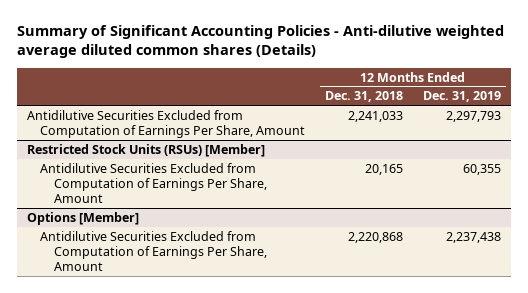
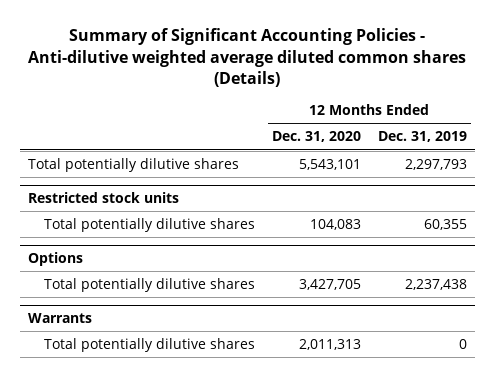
[325,91,404,103] Dec. 31, 2018 -> none
none -> [271,131,361,143] Dec. 31, 2020
[26,109,306,138] Antidilutive Securities Excluded from Computation of Earnings Per Share, Amount -> [28,157,240,172] Total potentially dilutive shares
[26,143,265,157] Restricted Stock Units (RSUs) [Member] -> [28,192,180,204] Restricted stock units
[40,162,267,203] Antidilutive Securities Excluded from Computation of Earnings Per Share, Amount -> [44,217,256,232] Total potentially dilutive shares
[26,211,139,225] Options [Member] -> [28,252,84,267] Options
[40,230,267,271] Antidilutive Securities Excluded from Computation of Earnings Per Share, Amount -> [44,277,256,292] Total potentially dilutive shares
none -> [28,313,93,324] Warrants
none -> [44,337,256,352] Total potentially dilutive shares

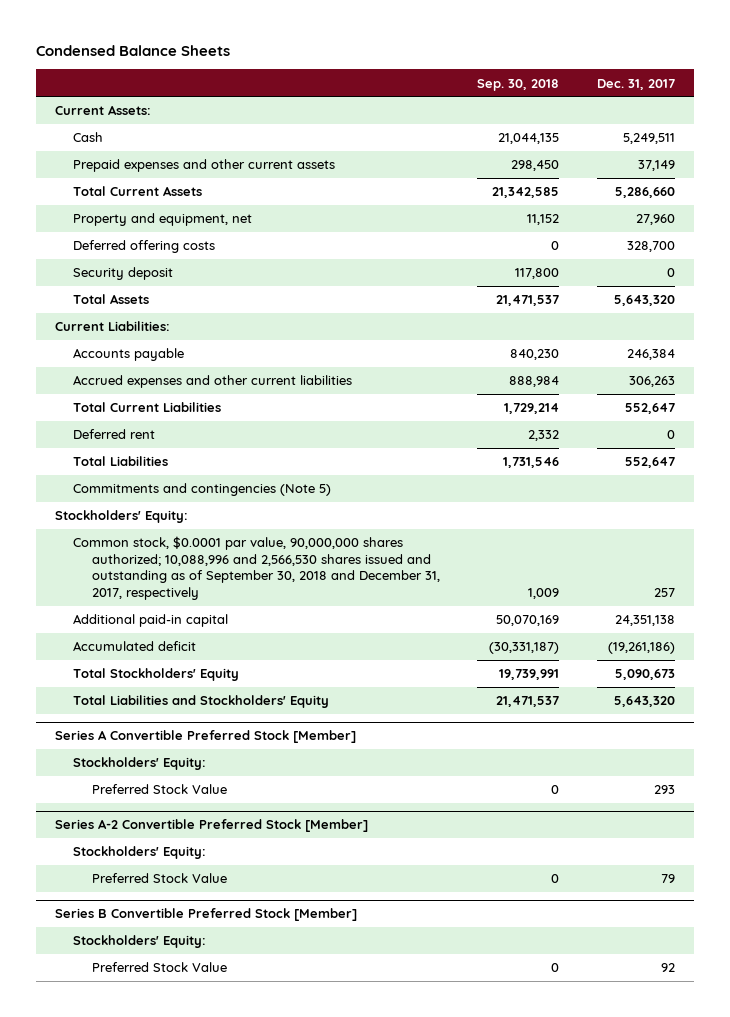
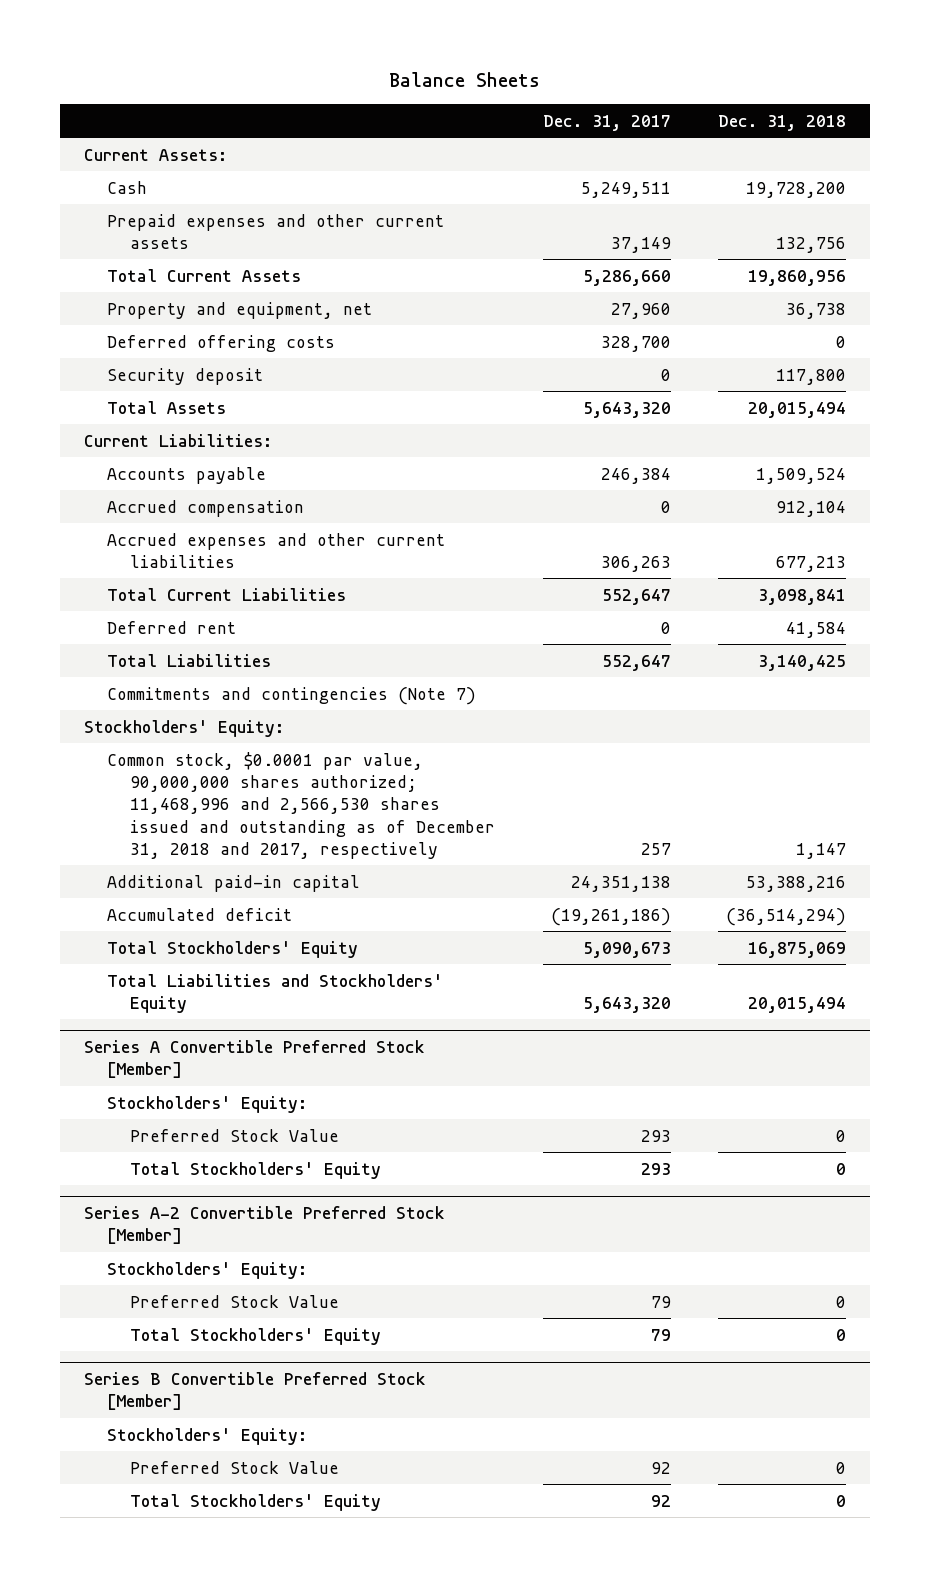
[35,45,230,57] Condensed Balance Sheets -> [389,71,541,87] Balance Sheets
[477,78,560,91] Sep. 30, 2018 -> none
none -> [718,114,847,131] Dec. 31, 2018
none -> [106,499,304,517] Accrued compensation
[73,483,332,497] Commitments and contingencies (Note 5) -> [106,686,476,705] Commitments and contingencies (Note 7)
[73,536,440,601] Common stock, $0.0001 par value, 90,000,000 shares authorized; 10,088,996 and 2,566,530 shares issued and outstanding as of September 30, 2018 and December 31, 2017, respectively -> [106,751,495,859] Common stock, $0.0001 par value, 90,000,000 shares authorized; 11,468,996 and 2,566,530 shares issued and outstanding as of December 31, 2018 and 2017, respectively
none -> [129,1161,381,1179] Total Stockholders' Equity
none -> [129,1327,381,1345] Total Stockholders' Equity
none -> [129,1493,381,1511] Total Stockholders' Equity

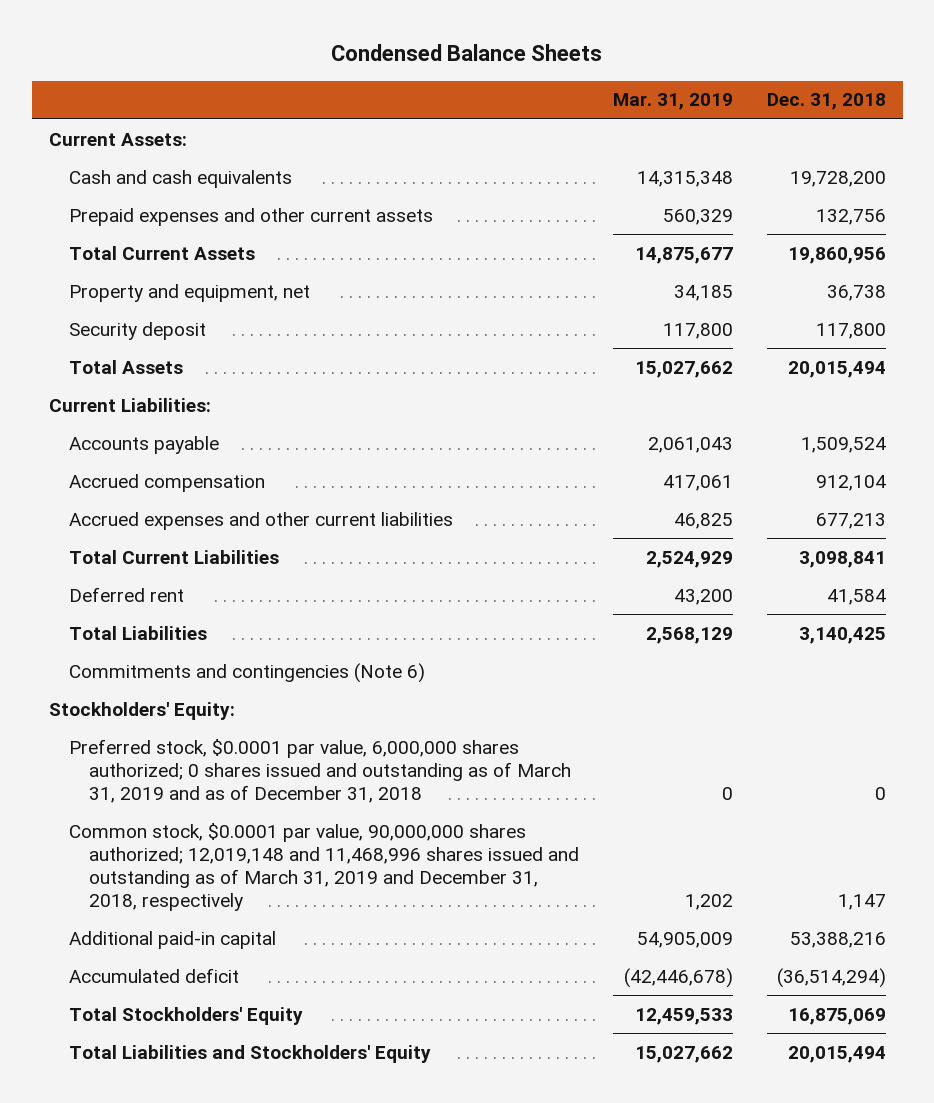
[389,71,541,87] Balance Sheets -> [331,44,603,62] Condensed Balance Sheets
[542,114,671,131] Dec. 31, 2017 -> none
none -> [613,93,734,111] Mar. 31, 2019
[106,180,147,194] Cash -> [68,169,292,188] Cash and cash equivalents
[106,334,335,352] Deferred offering costs -> none
[106,686,476,705] Commitments and contingencies (Note 7) -> [68,662,425,683] Commitments and contingencies (Note 6)
none -> [68,738,572,803] Preferred stock, $0.0001 par value, 6,000,000 shares authorized; 0 shares issued and outstanding as of March 31, 2019 and as of December 31, 2018
[106,751,495,859] Common stock, $0.0001 par value, 90,000,000 shares authorized; 11,468,996 and 2,566,530 shares issued and outstanding as of December 31, 2018 and 2017, respectively -> [68,822,580,911] Common stock, $0.0001 par value, 90,000,000 shares authorized; 12,019,148 and 11,468,996 shares issued and outstanding as of March 31, 2019 and December 31, 2018, respectively
[83,1039,425,1079] Series A Convertible Preferred Stock [Member] -> none
[106,1095,307,1113] Stockholders' Equity: -> none
[129,1128,339,1142] Preferred Stock Value -> none
[129,1161,381,1179] Total Stockholders' Equity -> none
[83,1205,445,1245] Series A-2 Convertible Preferred Stock [Member] -> none
[106,1261,307,1279] Stockholders' Equity: -> none
[129,1294,339,1308] Preferred Stock Value -> none
[129,1327,381,1345] Total Stockholders' Equity -> none
[83,1371,426,1411] Series B Convertible Preferred Stock [Member] -> none
[106,1427,307,1445] Stockholders' Equity: -> none
[129,1460,339,1474] Preferred Stock Value -> none
[129,1493,381,1511] Total Stockholders' Equity -> none

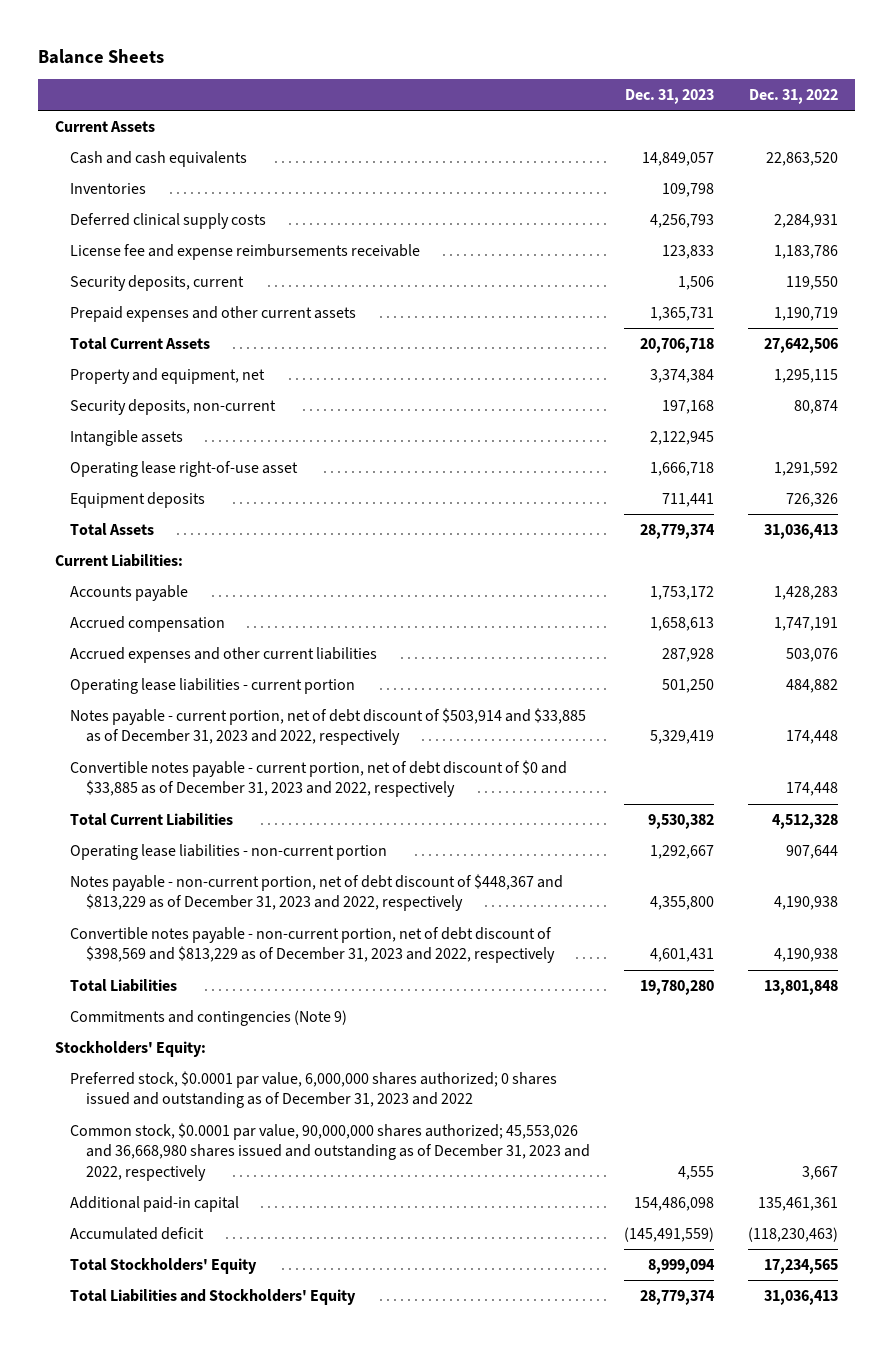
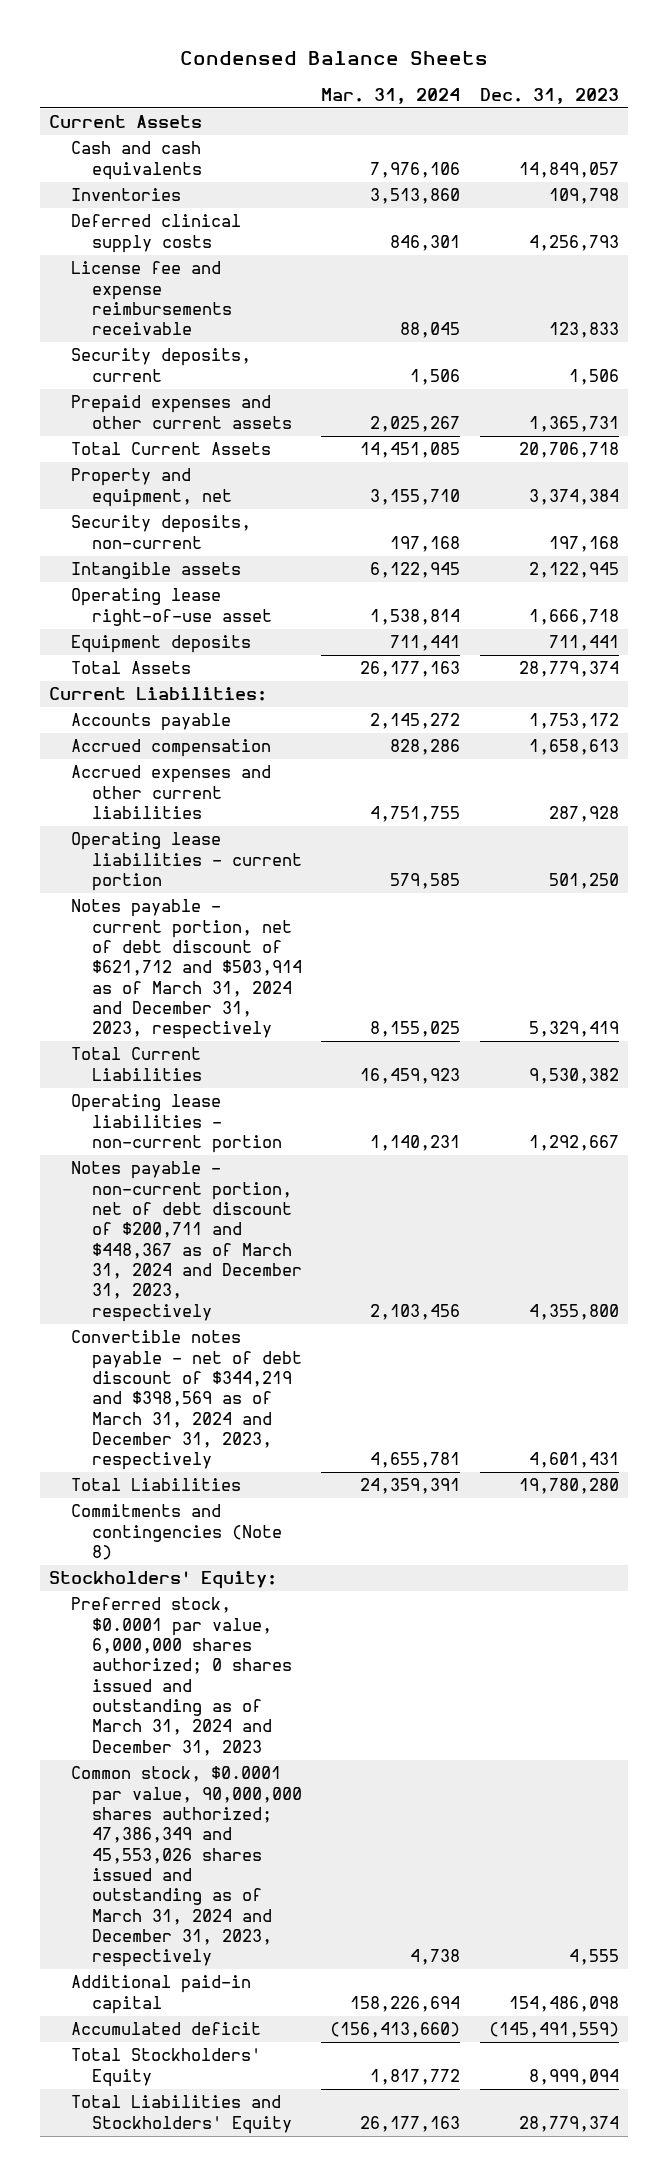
[37,48,164,64] Balance Sheets -> [179,50,488,65] Condensed Balance Sheets
[749,88,839,104] Dec. 31, 2022 -> none
none -> [321,87,461,104] Mar. 31, 2024
[70,759,568,798] Convertible notes payable - current portion, net of debt discount of $0 and $33,885 as of December 31, 2023 and 2022, respectively -> none
[70,707,587,746] Notes payable - current portion, net of debt discount of $503,914 and $33,885 as of December 31, 2023 and 2022, respectively -> [70,899,303,1040] Notes payable - current portion, net of debt discount of $621,712 and $503,914 as of March 31, 2024 and December 31, 2023, respectively
[70,873,564,912] Notes payable - non-current portion, net of debt discount of $448,367 and $813,229 as of December 31, 2023 and 2022, respectively -> [70,1161,303,1322] Notes payable - non-current portion, net of debt discount of $200,711 and $448,367 as of March 31, 2024 and December 31, 2023, respectively
[70,926,556,964] Convertible notes payable - non-current portion, net of debt discount of $398,569 and $813,229 as of December 31, 2023 and 2022, respectively -> [70,1330,303,1471] Convertible notes payable - net of debt discount of $344,219 and $398,569 as of March 31, 2024 and December 31, 2023, respectively
[70,1009,348,1026] Commitments and contingencies (Note 9) -> [70,1504,283,1561] Commitments and contingencies (Note 8)
[70,1070,558,1109] Preferred stock, $0.0001 par value, 6,000,000 shares authorized; 0 shares issued and outstanding as of December 31, 2023 and 2022 -> [70,1597,293,1756] Preferred stock, $0.0001 par value, 6,000,000 shares authorized; 0 shares issued and outstanding as of March 31, 2024 and December 31, 2023
[70,1122,591,1181] Common stock, $0.0001 par value, 90,000,000 shares authorized; 45,553,026 and 36,668,980 shares issued and outstanding as of December 31, 2023 and 2022, respectively -> [70,1766,303,1968] Common stock, $0.0001 par value, 90,000,000 shares authorized; 47,386,349 and 45,553,026 shares issued and outstanding as of March 31, 2024 and December 31, 2023, respectively

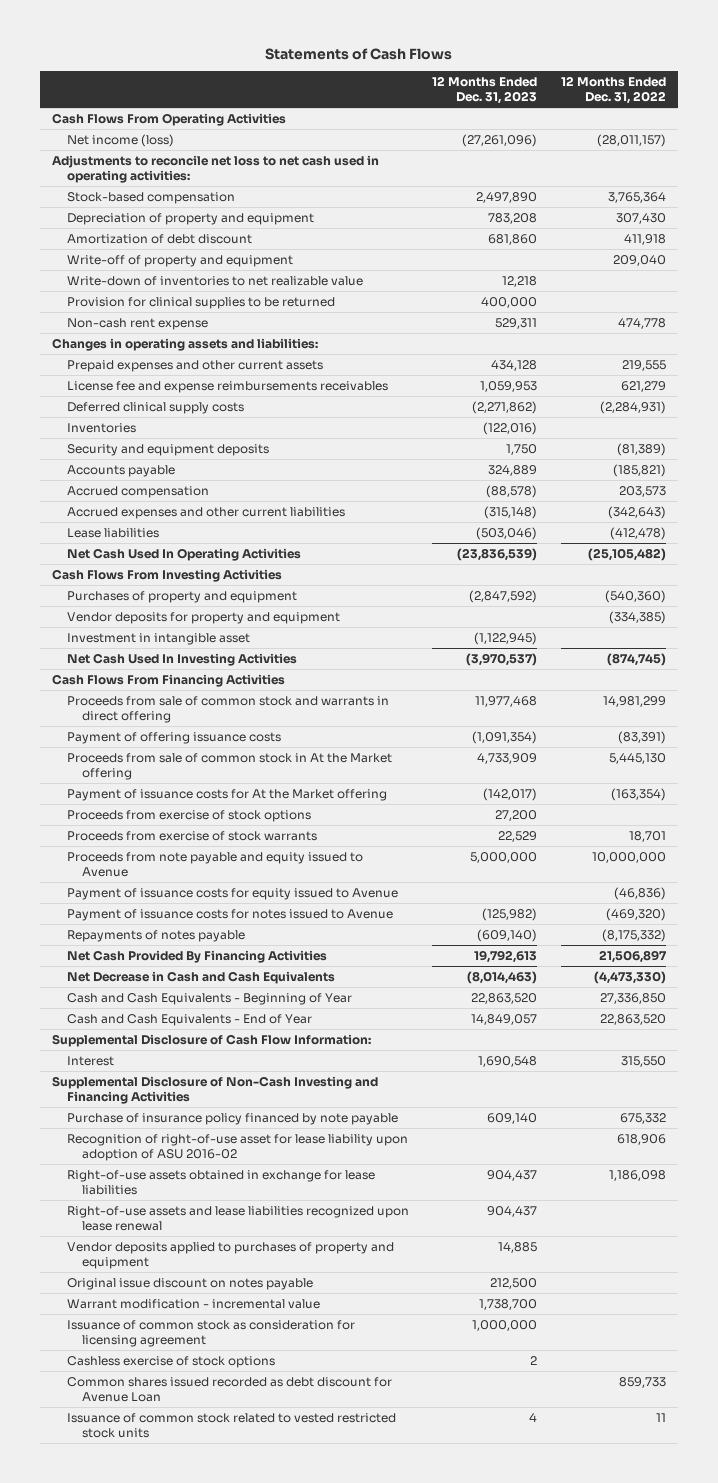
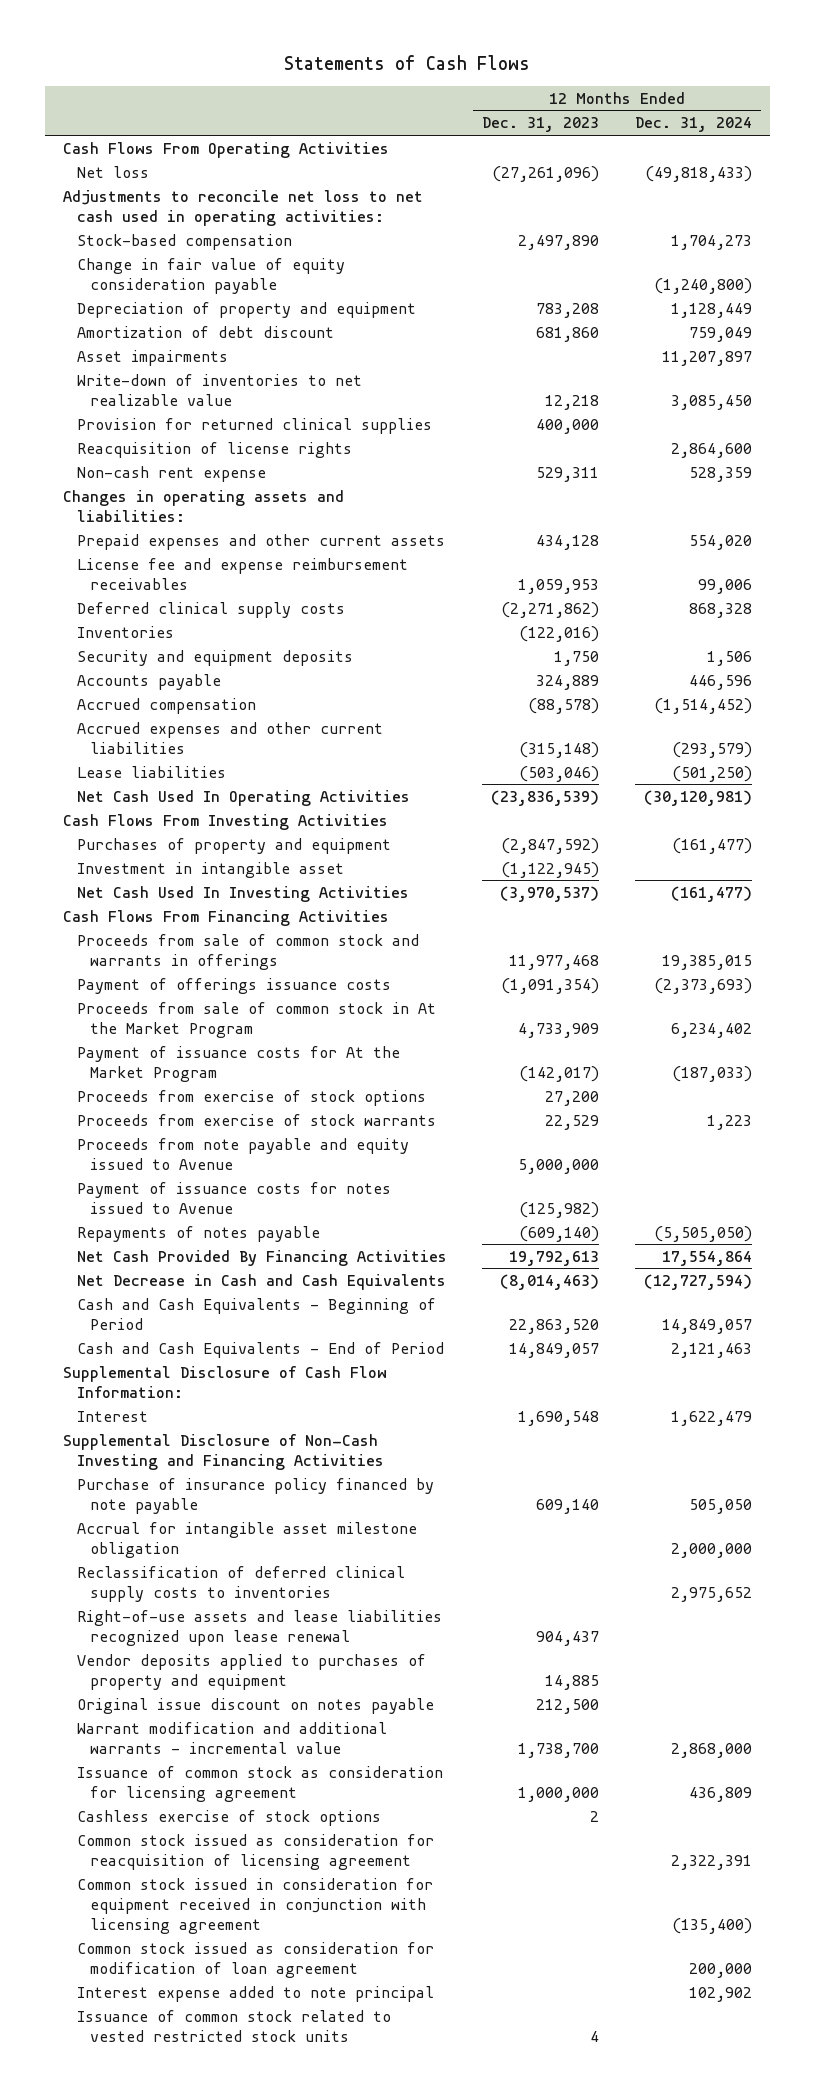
[560,76,666,104] 12 Months Ended Dec. 31, 2022 -> none
none -> [634,117,752,133] Dec. 31, 2024
[67,134,175,148] Net income (loss) -> [76,165,149,178] Net loss
none -> [76,257,345,294] Change in fair value of equity consideration payable
[67,255,294,268] Write-off of property and equipment -> none
none -> [76,349,228,366] Asset impairments
[67,297,336,310] Provision for clinical supplies to be returned -> [76,417,432,434] Provision for returned clinical supplies
none -> [76,441,352,458] Reacquisition of license rights
[67,381,389,394] License fee and expense reimbursements receivables -> [76,557,408,590] License fee and expense reimbursement receivables
[67,612,341,625] Vendor deposits for property and equipment -> none
[67,696,390,723] Proceeds from sale of common stock and warrants in direct offering -> [76,933,419,970] Proceeds from sale of common stock and warrants in offerings
[67,732,282,745] Payment of offering issuance costs -> [76,977,391,994] Payment of offerings issuance costs
[67,753,393,780] Proceeds from sale of common stock in At the Market offering -> [76,1001,436,1038] Proceeds from sale of common stock in At the Market Program
[67,789,388,802] Payment of issuance costs for At the Market offering -> [76,1045,400,1082] Payment of issuance costs for At the Market Program
[67,888,399,901] Payment of issuance costs for equity issued to Avenue -> none
[67,993,353,1006] Cash and Cash Equivalents - Beginning of Year -> [76,1297,436,1330] Cash and Cash Equivalents - Beginning of Period
[67,1014,313,1027] Cash and Cash Equivalents - End of Year -> [76,1341,444,1358] Cash and Cash Equivalents - End of Period
[67,1134,409,1161] Recognition of right-of-use asset for lease liability upon adoption of ASU 2016-02 -> none
[67,1170,376,1195] Right-of-use assets obtained in exchange for lease liabilities -> none
none -> [76,1521,417,1558] Accrual for intangible asset milestone obligation
none -> [76,1565,405,1602] Reclassification of deferred clinical supply costs to inventories
[67,1299,321,1310] Warrant modification - incremental value -> [76,1721,387,1754] Warrant modification and additional warrants - incremental value
[67,1377,393,1402] Common shares issued recorded as debt discount for Avenue Loan -> none
none -> [76,1833,434,1870] Common stock issued as consideration for reacquisition of licensing agreement
none -> [76,1877,433,1934] Common stock issued in consideration for equipment received in conjunction with licensing agreement
none -> [76,1941,434,1978] Common stock issued as consideration for modification of loan agreement
none -> [76,1985,434,2002] Interest expense added to note principal

